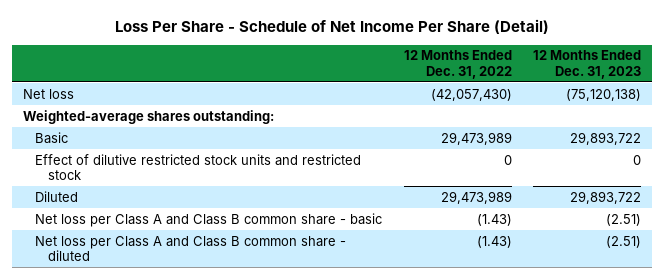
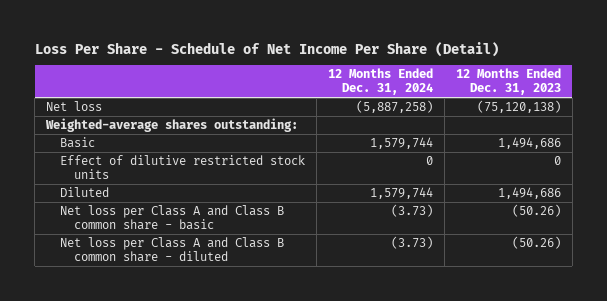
[403,50,512,79] 12 Months Ended Dec. 31, 2022 -> none
none -> [327,68,433,96] 12 Months Ended Dec. 31, 2024
[569,131,641,145] 29,893,722 -> [497,137,561,150] 1,494,686
[35,153,362,180] Effect of dilutive restricted stock units and restricted stock -> [60,155,306,180] Effect of dilutive restricted stock units
[569,190,641,204] 29,893,722 -> [497,187,561,200] 1,494,686
[605,213,641,226] (2.51) -> [511,204,561,218] (50.26)
[605,235,641,248] (2.51) -> [511,236,561,250] (50.26)

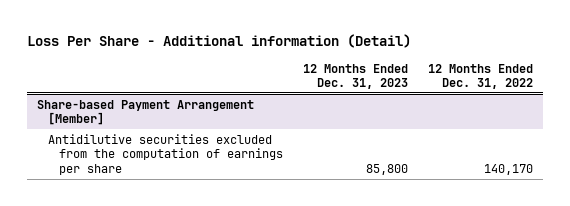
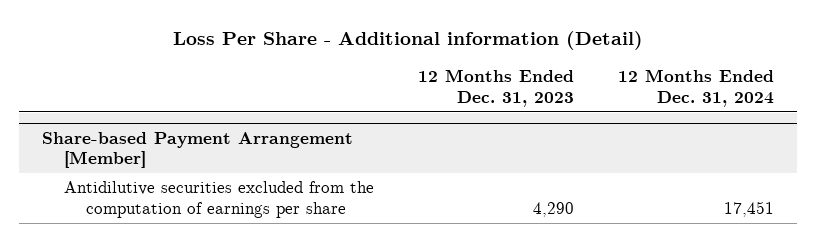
[427,63,533,90] 12 Months Ended Dec. 31, 2022 -> none
none -> [618,69,775,107] 12 Months Ended Dec. 31, 2024
[365,163,408,175] 85,800 -> [533,201,575,217] 4,290

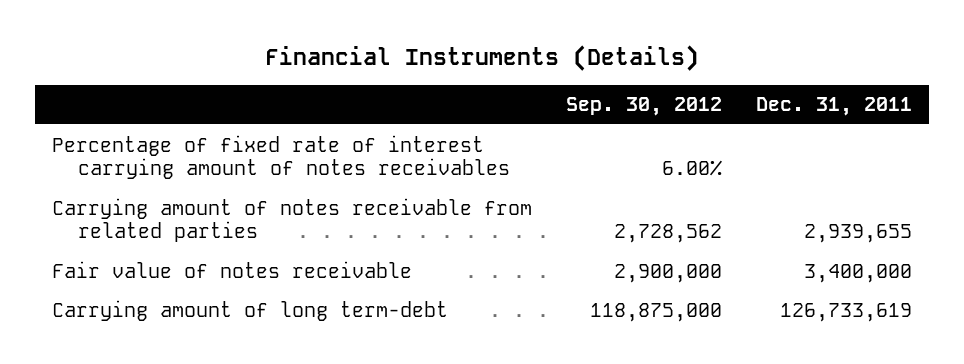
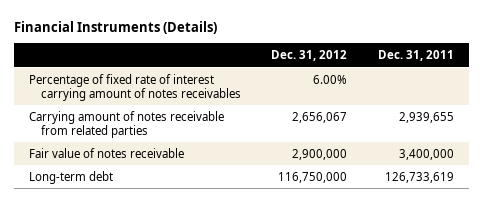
[565,97,722,117] Sep. 30, 2012 -> none
none -> [271,50,348,62] Dec. 31, 2012
[51,299,448,321] Carrying amount of long term-debt -> [29,170,114,184] Long-term debt

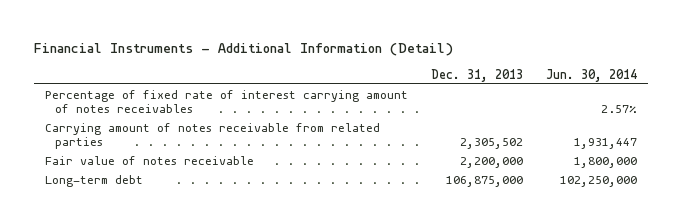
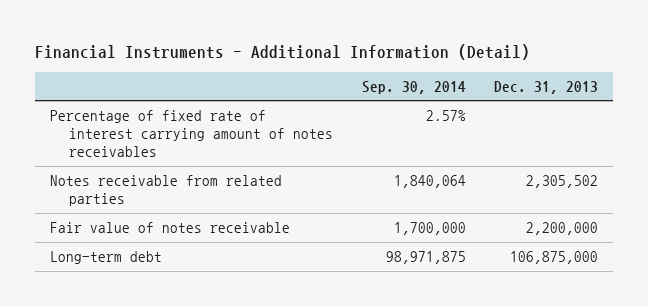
[546,68,638,82] Jun. 30, 2014 -> none
none -> [361,80,466,94] Sep. 30, 2014
[45,122,381,150] Carrying amount of notes receivable from related parties -> [49,174,282,207] Notes receivable from related parties

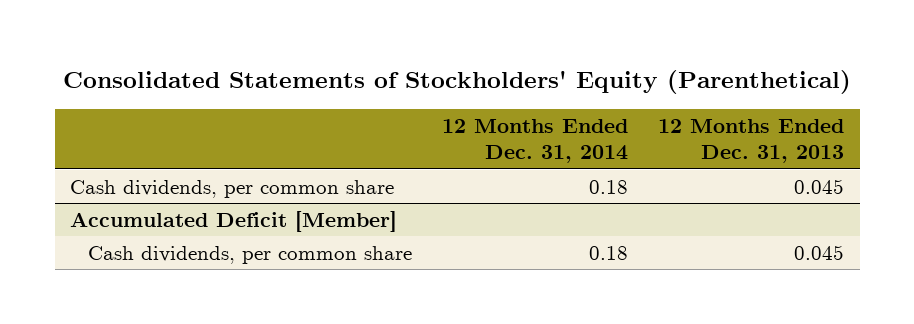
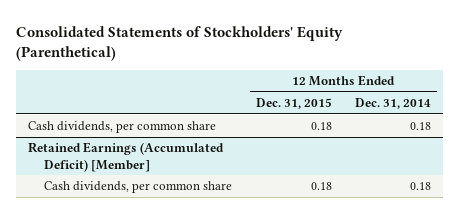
[658,118,845,164] 12 Months Ended Dec. 31, 2013 -> none
none -> [255,98,332,110] Dec. 31, 2015
[69,210,397,232] Accumulated Deficit [Member] -> [28,142,225,172] Retained Earnings (Accumulated Deficit) [Member]

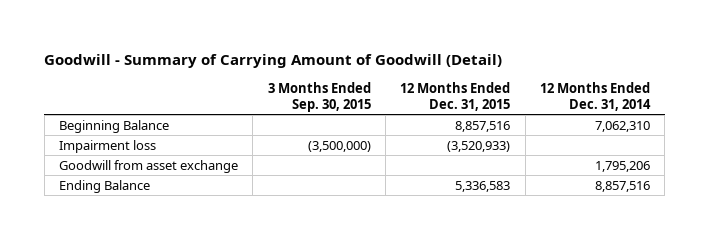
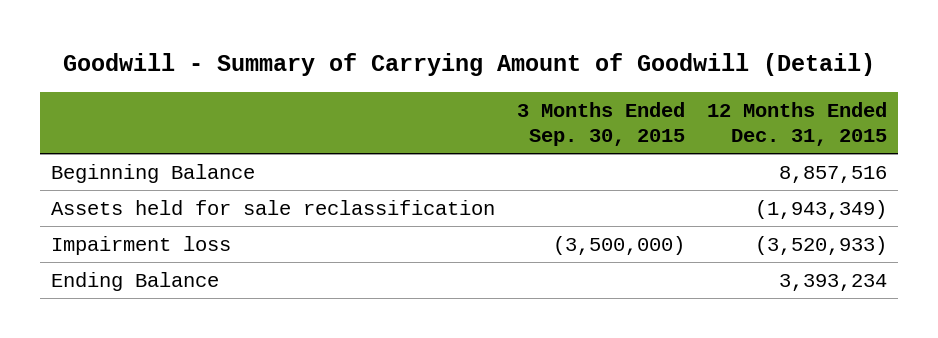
[540,81,652,112] 12 Months Ended Dec. 31, 2014 -> none
none -> [50,199,495,215] Assets held for sale reclassification
[58,159,238,173] Goodwill from asset exchange -> none
[455,180,511,192] 5,336,583 -> [779,273,888,291] 3,393,234

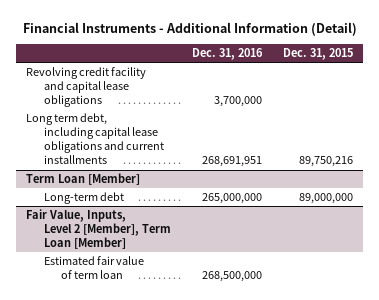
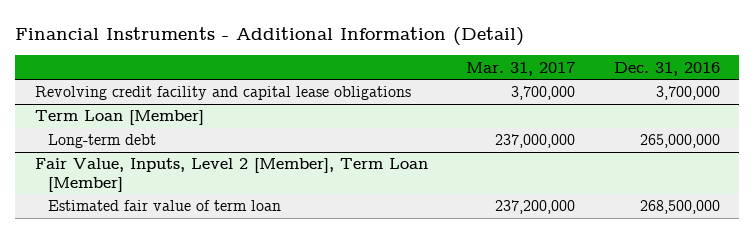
[282,48,353,61] Dec. 31, 2015 -> none
none -> [466,61,576,76] Mar. 31, 2017
[26,113,164,165] Long term debt, including capital lease obligations and current installments -> none

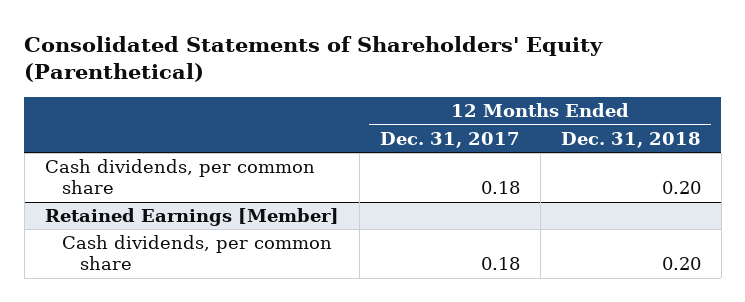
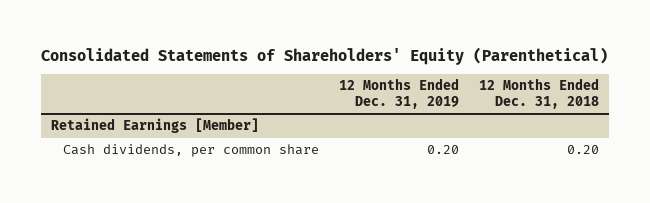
[379,131,520,148] Dec. 31, 2017 -> none
none -> [338,78,459,109] 12 Months Ended Dec. 31, 2019
[44,159,315,195] Cash dividends, per common share -> none

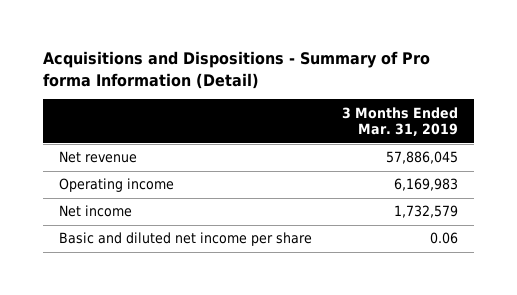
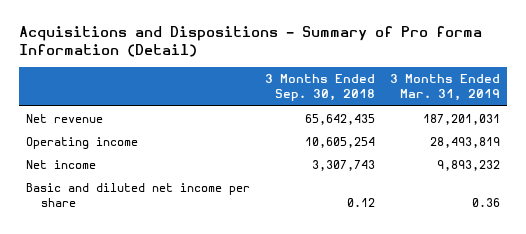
none -> [265,74,376,102] 3 Months Ended Sep. 30, 2018
[386,151,459,165] 57,886,045 -> [422,114,500,126] 187,201,031
[394,178,459,192] 6,169,983 -> [429,137,500,149] 28,493,819
[394,205,459,219] 1,732,579 -> [436,160,500,172] 9,893,232
[430,232,459,245] 0.06 -> [471,198,500,208] 0.36

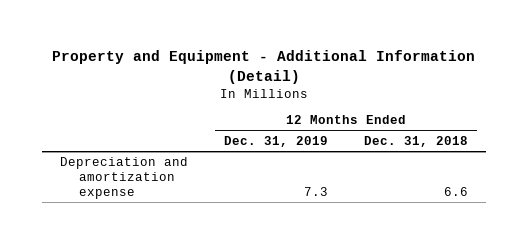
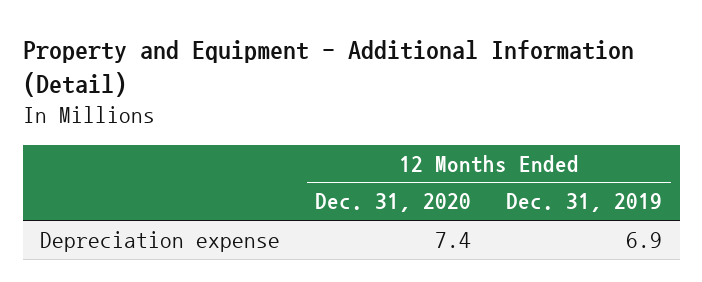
[364,136,469,148] Dec. 31, 2018 -> none
none -> [315,193,472,213] Dec. 31, 2020
[60,157,189,200] Depreciation and amortization expense -> [40,231,281,253] Depreciation expense
[304,187,329,197] 7.3 -> [626,232,663,249] 6.9

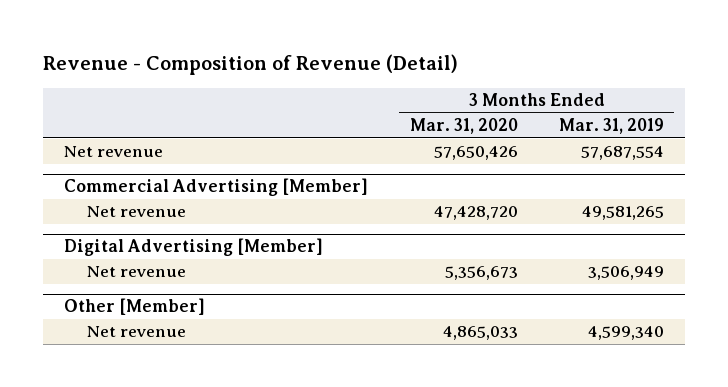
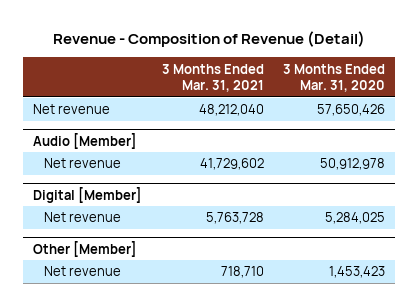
[558,118,664,135] Mar. 31, 2019 -> none
none -> [161,63,264,93] 3 Months Ended Mar. 31, 2021
[64,178,369,197] Commercial Advertising [Member] -> none
none -> [33,132,138,149] Audio [Member]
[433,206,518,221] 47,428,720 -> [320,158,386,171] 50,912,978
[64,238,324,257] Digital Advertising [Member] -> [33,186,143,203] Digital [Member]
[444,266,518,281] 5,356,673 -> [325,212,386,225] 5,284,025
[442,326,518,341] 4,865,033 -> [329,266,386,279] 1,453,423

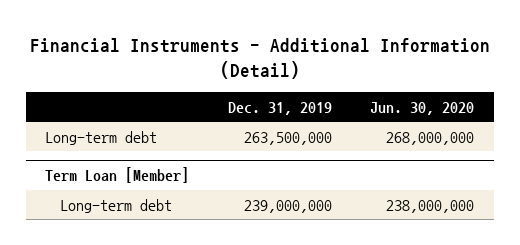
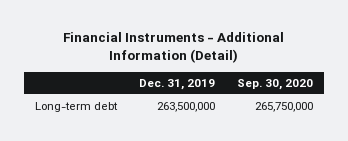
[370,101,475,115] Jun. 30, 2020 -> none
none -> [236,79,313,91] Sep. 30, 2020
[45,167,190,184] Term Loan [Member] -> none
[59,198,172,213] Long-term debt -> none

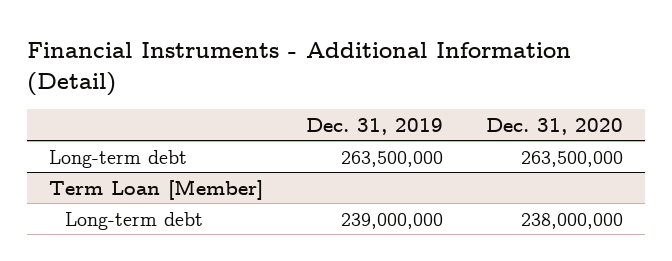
[236,79,313,91] Sep. 30, 2020 -> none
none -> [486,117,624,135] Dec. 31, 2020
none -> [48,178,263,200] Term Loan [Member]
none -> [65,211,204,230] Long-term debt

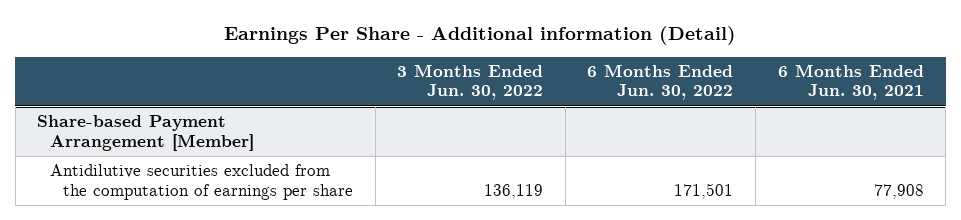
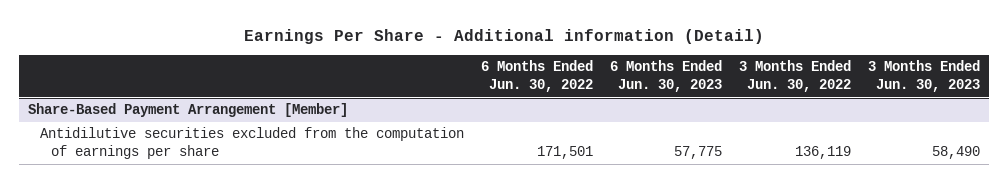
[777,64,924,101] 6 Months Ended Jun. 30, 2021 -> none
none -> [609,60,722,93] 6 Months Ended Jun. 30, 2023
none -> [868,60,981,93] 3 Months Ended Jun. 30, 2023
[37,115,255,151] Share-based Payment Arrangement [Member] -> [27,103,348,118] Share-Based Payment Arrangement [Member]

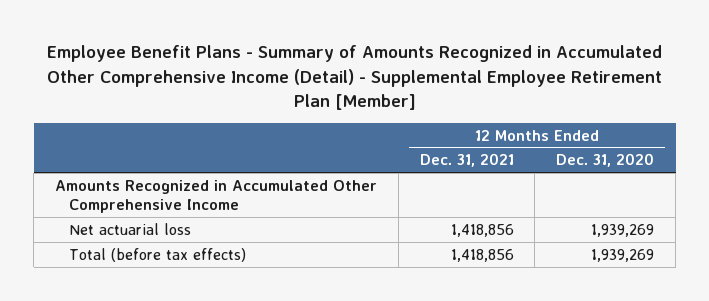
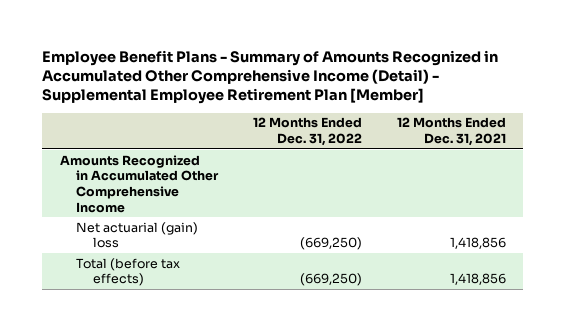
[556,153,655,168] Dec. 31, 2020 -> none
none -> [253,117,363,147] 12 Months Ended Dec. 31, 2022
[69,222,192,235] Net actuarial loss -> [76,221,199,249] Net actuarial (gain) loss

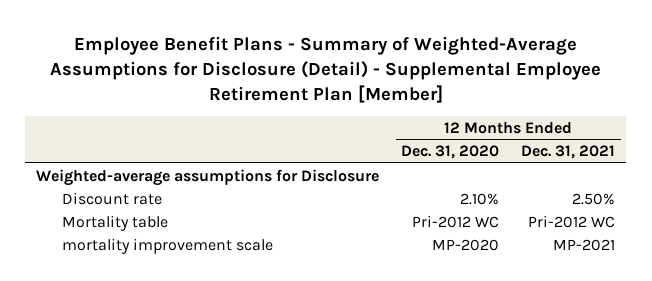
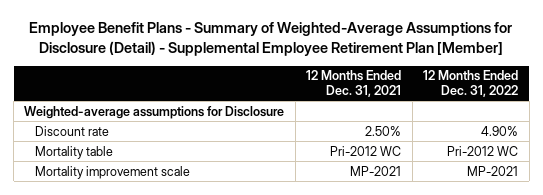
[401,145,500,160] Dec. 31, 2020 -> none
none -> [423,70,519,98] 12 Months Ended Dec. 31, 2022
[61,237,273,254] mortality improvement scale -> [35,165,191,179] Mortality improvement scale

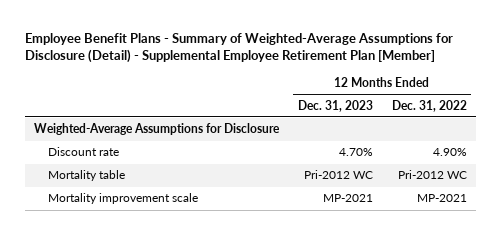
[306,70,402,98] 12 Months Ended Dec. 31, 2021 -> none
none -> [297,99,373,112] Dec. 31, 2023
[24,105,285,119] Weighted-average assumptions for Disclosure -> [34,123,281,136] Weighted-Average Assumptions for Disclosure

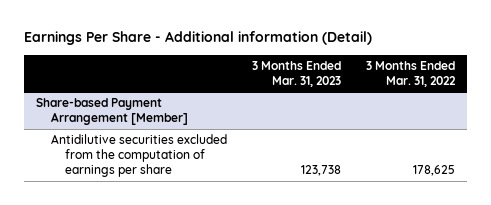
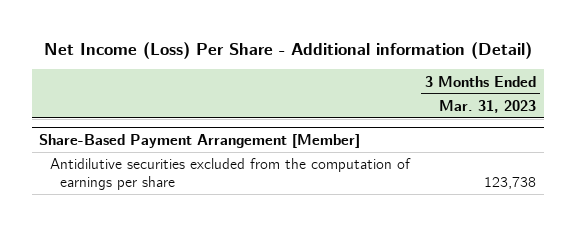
[23,31,372,46] Earnings Per Share - Additional information (Detail) -> [43,41,532,59] Net Income (Loss) Per Share - Additional information (Detail)
[365,60,456,87] 3 Months Ended Mar. 31, 2022 -> none
[36,98,188,126] Share-based Payment Arrangement [Member] -> [39,134,361,149] Share-Based Payment Arrangement [Member]

